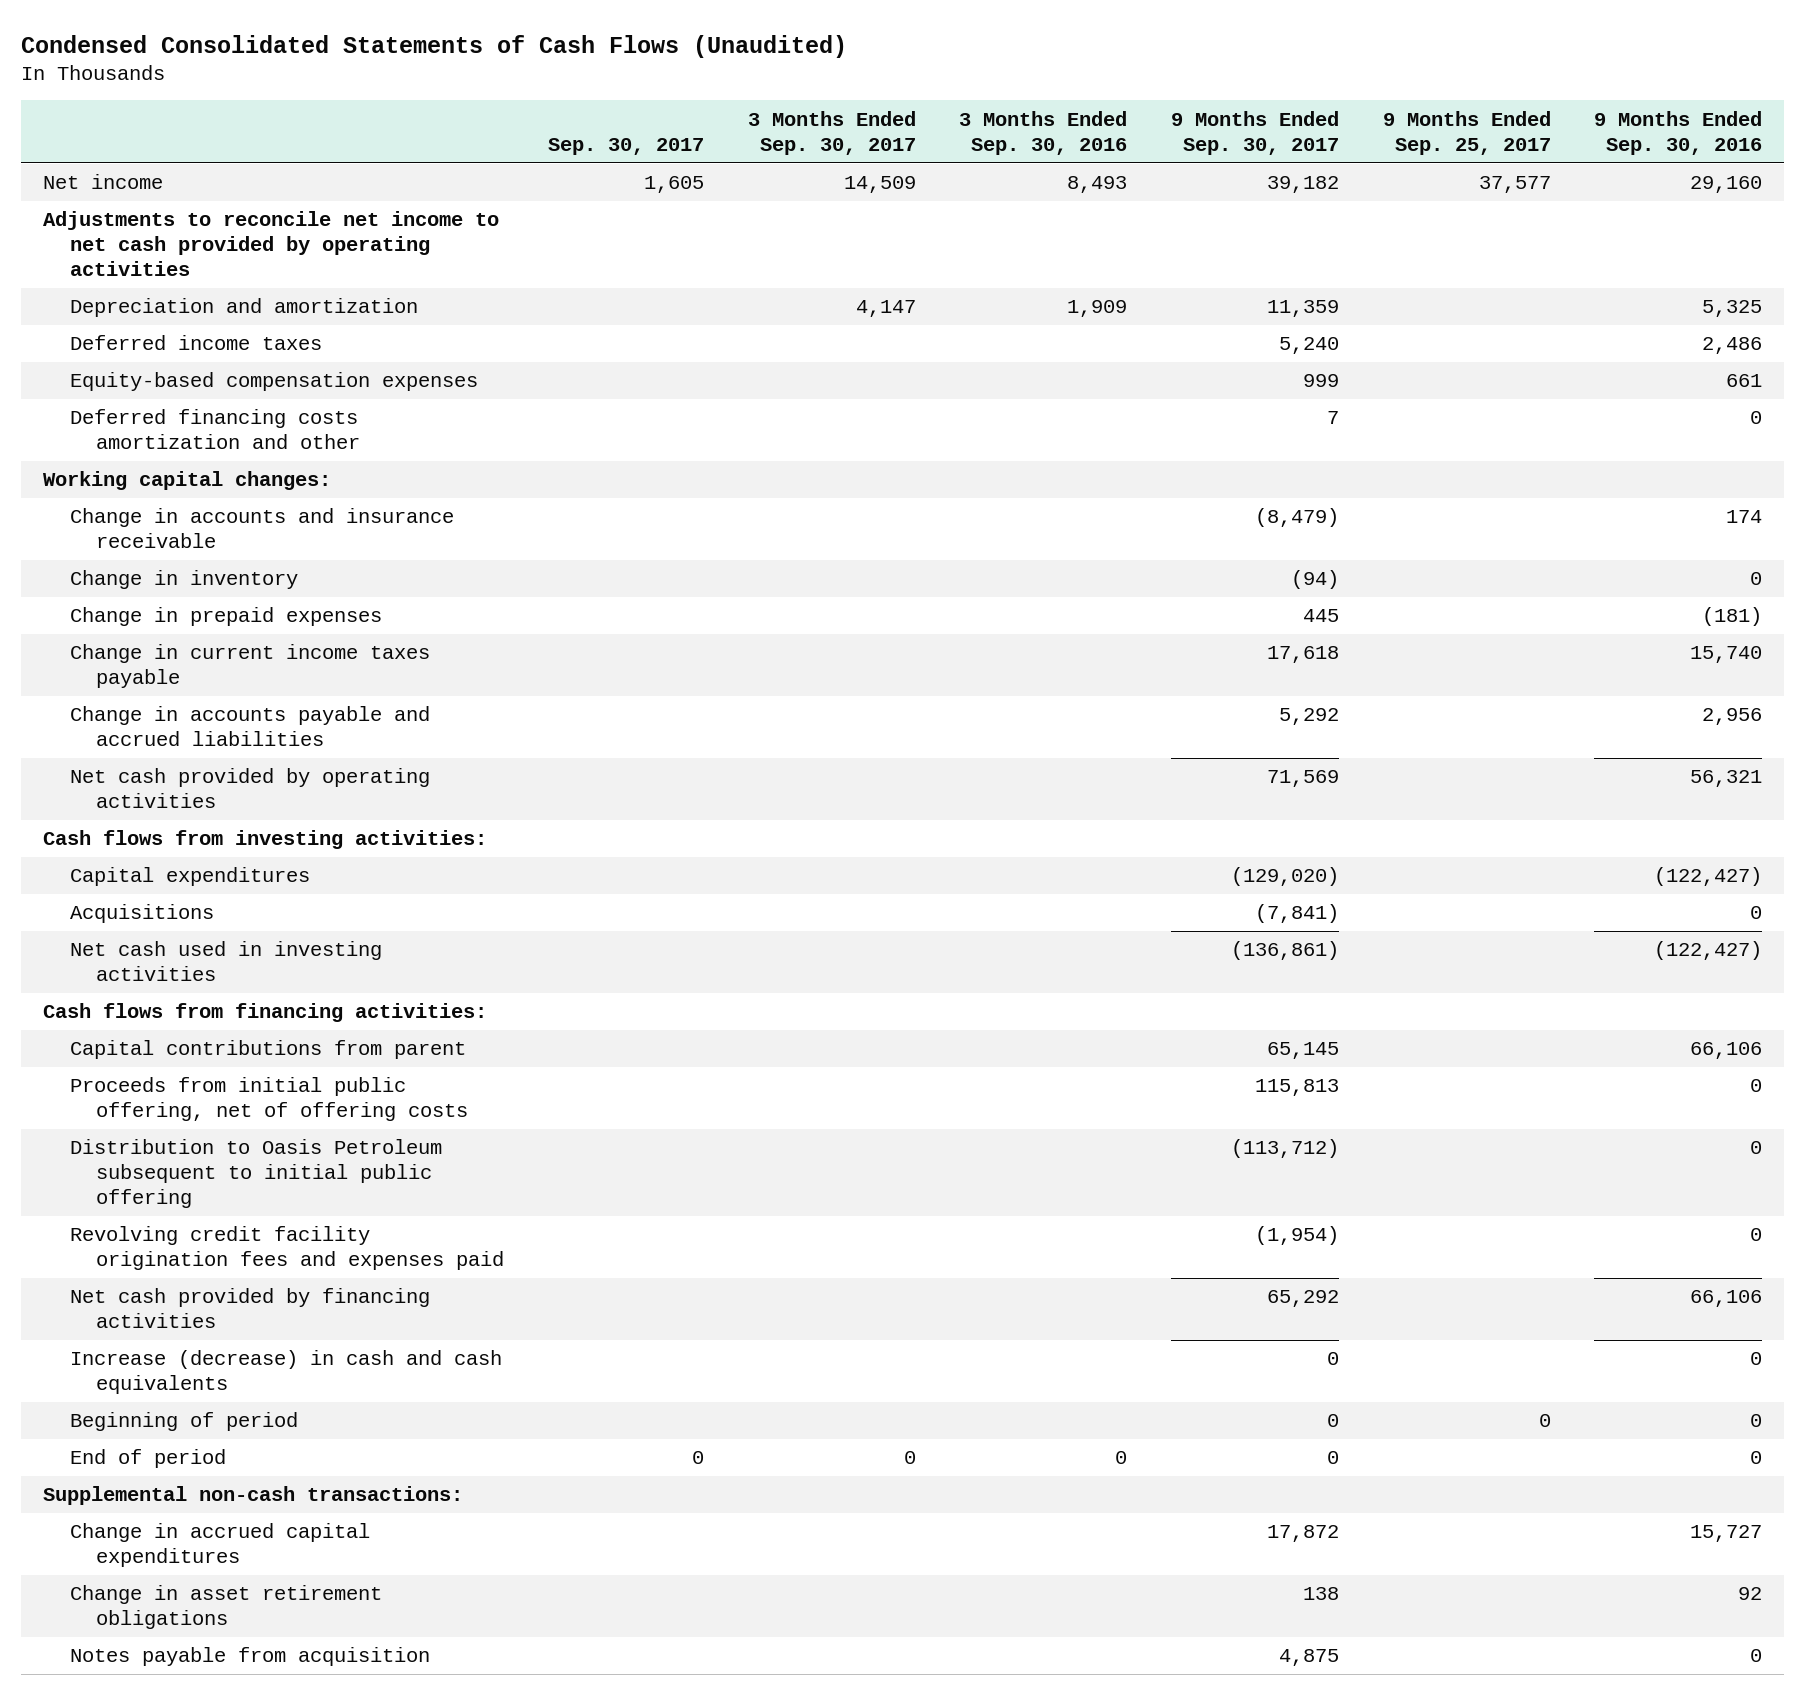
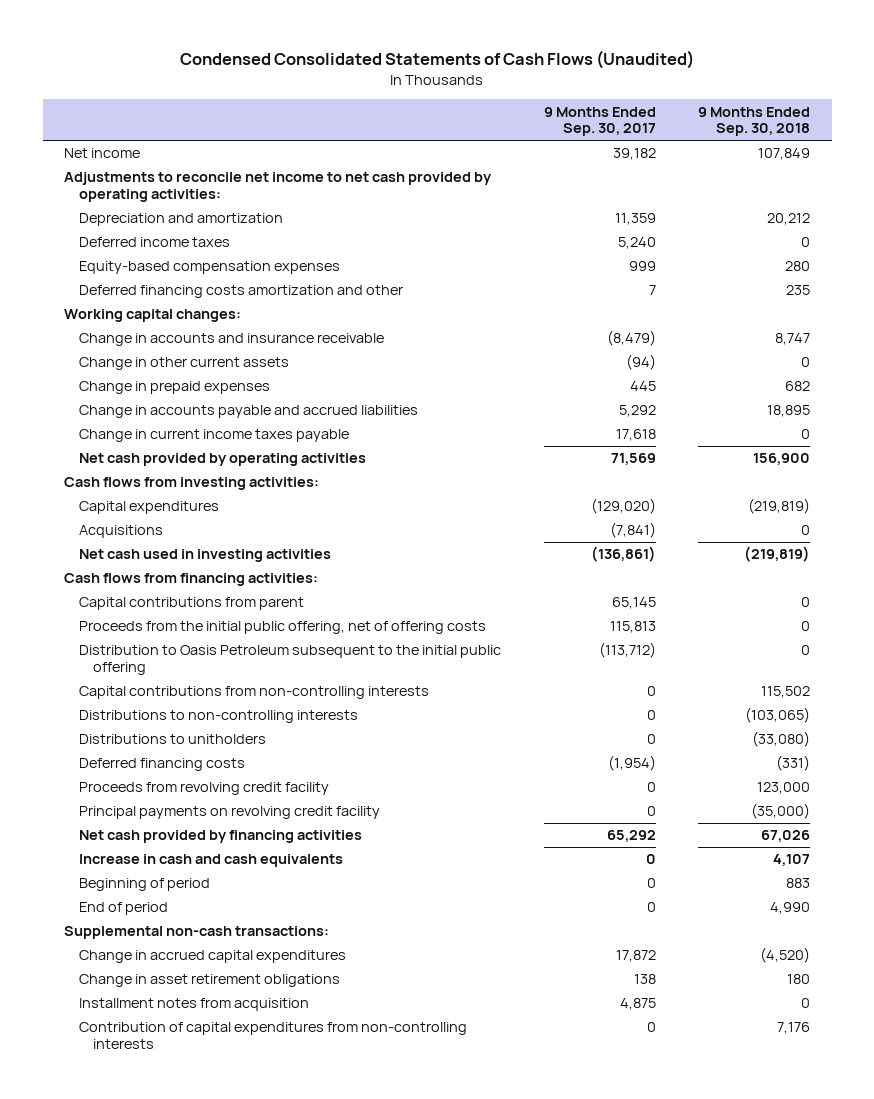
[547,137,704,155] Sep. 30, 2017 -> none
[747,110,916,155] 3 Months Ended Sep. 30, 2017 -> none
[959,110,1128,155] 3 Months Ended Sep. 30, 2016 -> none
[1382,110,1551,155] 9 Months Ended Sep. 25, 2017 -> none
[1594,110,1763,155] 9 Months Ended Sep. 30, 2016 -> none
none -> [698,106,811,137] 9 Months Ended Sep. 30, 2018
[43,211,500,277] Adjustments to reconcile net income to net cash provided by operating activities -> [64,172,493,203] Adjustments to reconcile net income to net cash provided by operating activities:
[69,570,298,590] Change in inventory -> none
none -> [78,357,289,371] Change in other current assets
[69,644,430,689] Change in current income taxes payable -> [78,429,349,443] Change in current income taxes payable
[69,1077,469,1122] Proceeds from initial public offering, net of offering costs -> [78,621,486,635] Proceeds from the initial public offering, net of offering costs
[69,1139,442,1209] Distribution to Oasis Petroleum subsequent to initial public offering -> [78,645,501,676] Distribution to Oasis Petroleum subsequent to the initial public offering
none -> [78,686,429,700] Capital contributions from non-controlling interests
none -> [78,710,358,724] Distributions to non-controlling interests
none -> [78,734,266,745] Distributions to unitholders
[69,1226,505,1271] Revolving credit facility origination fees and expenses paid -> [78,758,245,772] Deferred financing costs
none -> [78,782,329,796] Proceeds from revolving credit facility
none -> [78,806,380,820] Principal payments on revolving credit facility
[69,1350,502,1395] Increase (decrease) in cash and cash equivalents -> [78,854,343,868] Increase in cash and cash equivalents
[69,1647,430,1667] Notes payable from acquisition -> [78,998,309,1012] Installment notes from acquisition
none -> [78,1022,467,1050] Contribution of capital expenditures from non-controlling interests

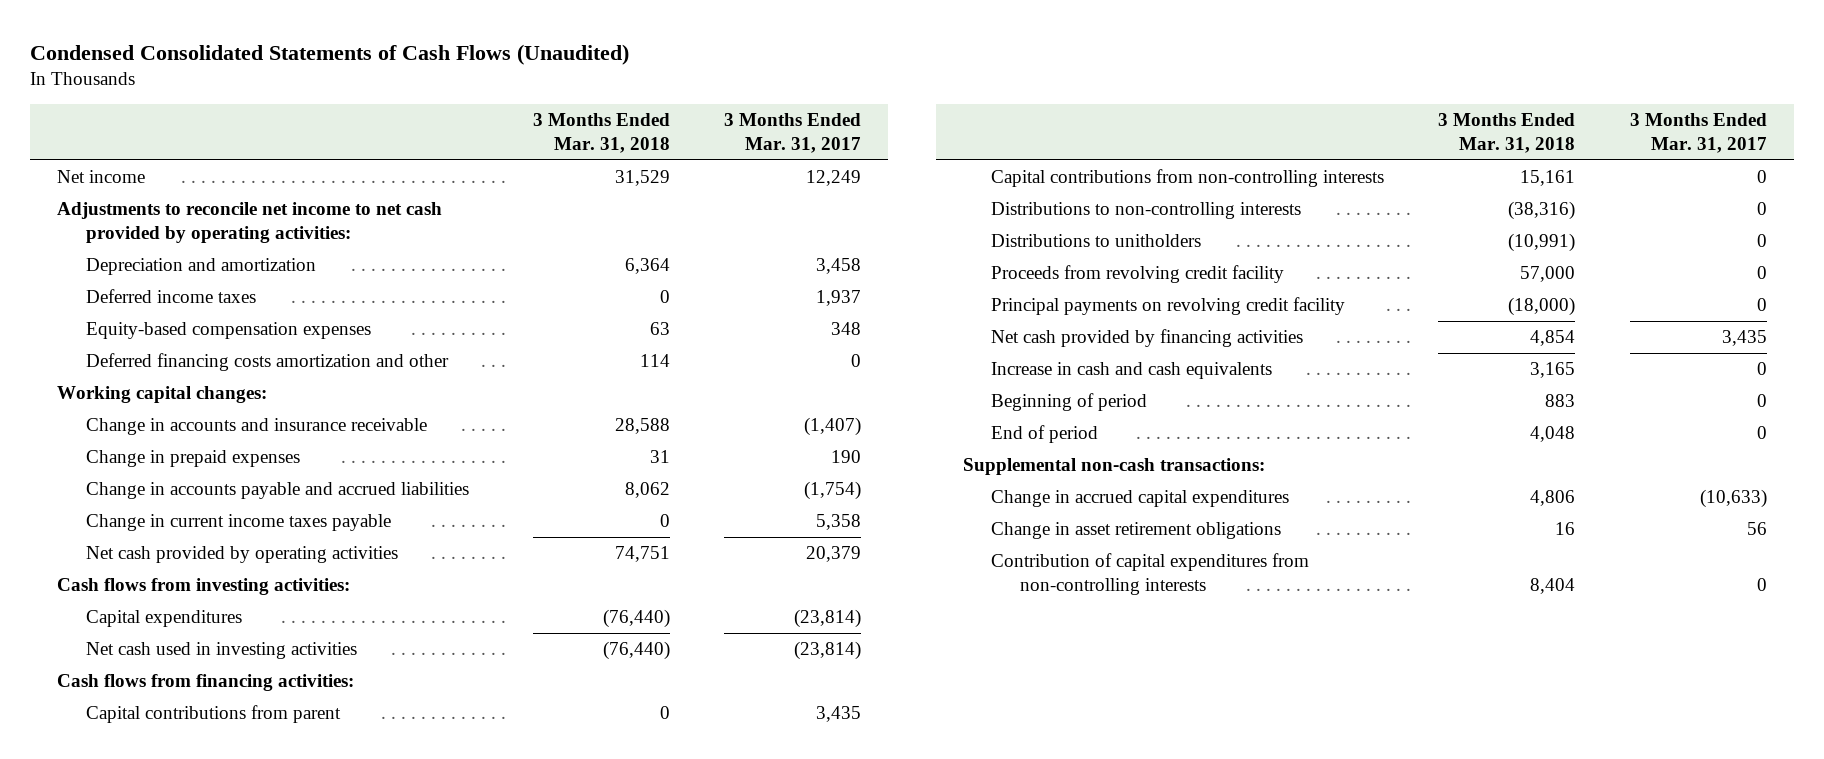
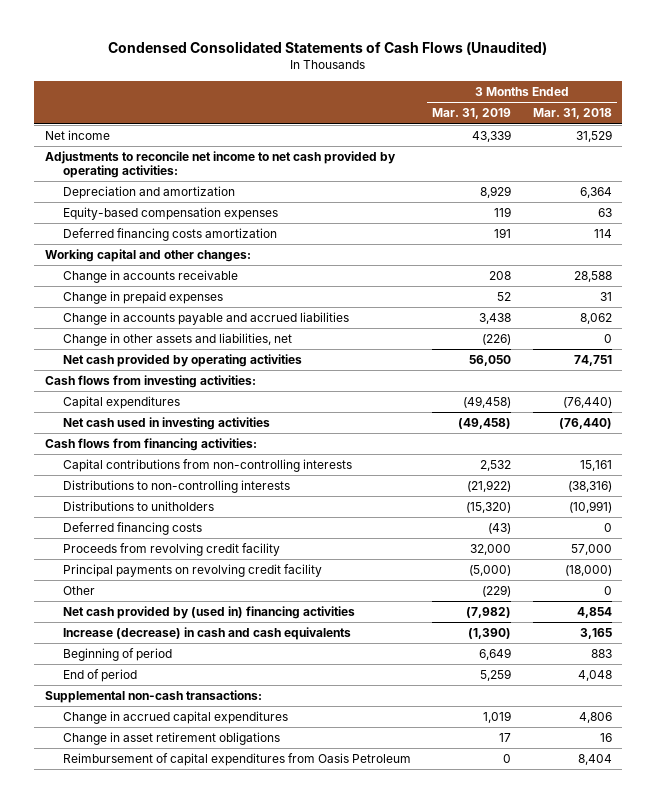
[724,113,862,153] 3 Months Ended Mar. 31, 2017 -> none
none -> [432,108,512,120] Mar. 31, 2019
[85,289,256,304] Deferred income taxes -> none
[85,353,449,372] Deferred financing costs amortization and other -> [63,227,278,241] Deferred financing costs amortization
[57,386,268,404] Working capital changes: -> [44,248,251,262] Working capital and other changes:
[85,418,427,436] Change in accounts and insurance receivable -> [63,269,239,283] Change in accounts receivable
[85,514,391,532] Change in current income taxes payable -> none
none -> [63,332,293,346] Change in other assets and liabilities, net
[85,705,341,724] Capital contributions from parent -> none
none -> [63,521,203,535] Deferred financing costs
none -> [63,585,96,595] Other
[991,329,1304,348] Net cash provided by financing activities -> [63,605,356,619] Net cash provided by (used in) financing activities
[991,362,1273,380] Increase in cash and cash equivalents -> [63,626,352,640] Increase (decrease) in cash and cash equivalents
[991,553,1310,595] Contribution of capital expenditures from non-controlling interests -> [63,752,412,766] Reimbursement of capital expenditures from Oasis Petroleum

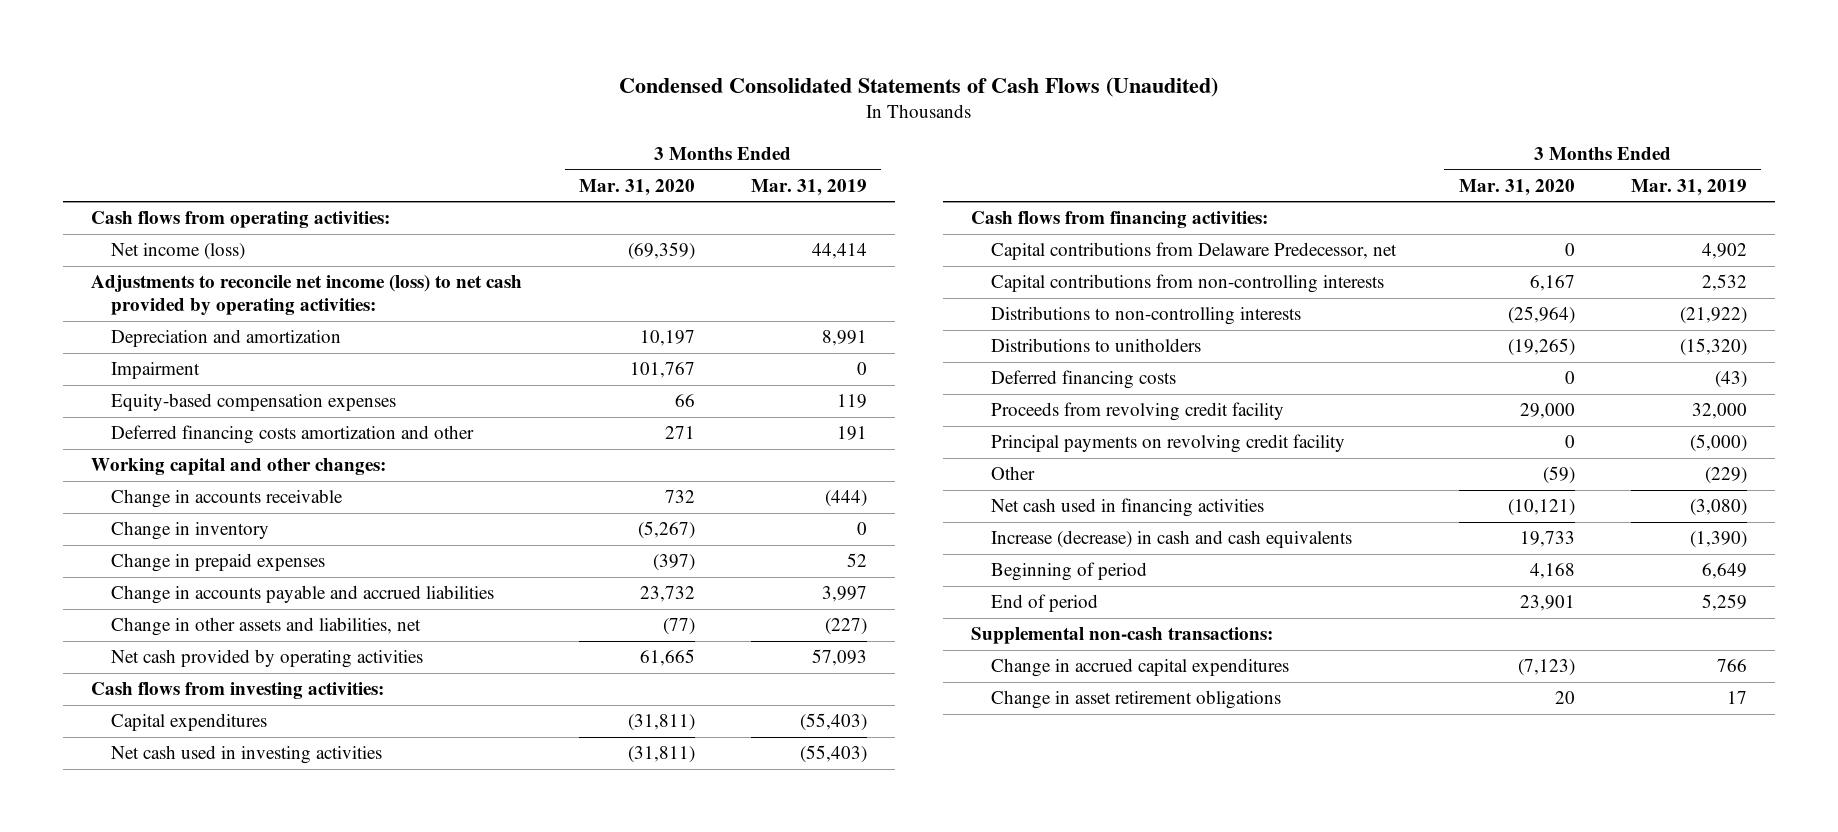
[532,108,612,120] Mar. 31, 2018 -> none
none -> [578,178,695,196] Mar. 31, 2020
none -> [91,211,391,229] Cash flows from operating activities:
[44,129,110,140] Net income -> [111,243,246,261] Net income (loss)
[472,129,512,142] 43,339 -> [812,243,868,260] 44,414
[44,150,396,178] Adjustments to reconcile net income to net cash provided by operating activities: -> [91,275,523,316] Adjustments to reconcile net income (loss) to net cash provided by operating activities:
[480,185,512,198] 8,929 -> [822,330,868,347] 8,991
none -> [111,362,201,380] Impairment
[63,227,278,241] Deferred financing costs amortization -> [111,425,475,445] Deferred financing costs amortization and other
[489,270,512,280] 208 -> [825,490,868,508] (444)
none -> [111,521,270,541] Change in inventory
[479,312,512,324] 3,438 -> [822,586,868,603] 3,997
[482,333,512,345] (226) -> [825,618,868,636] (227)
[469,354,512,366] 56,050 -> [812,649,868,667] 57,093
[463,395,512,408] (49,458) -> [800,713,868,732] (55,403)
[458,417,512,429] (49,458) -> [800,745,868,764] (55,403)
none -> [990,242,1397,261] Capital contributions from Delaware Predecessor, net
[63,605,356,619] Net cash provided by (used in) financing activities -> [990,498,1264,518] Net cash used in financing activities
[466,606,512,618] (7,982) -> [1689,499,1747,517] (3,080)
[483,710,512,723] 1,019 -> [1716,659,1747,673] 766
[63,752,412,766] Reimbursement of capital expenditures from Oasis Petroleum -> none

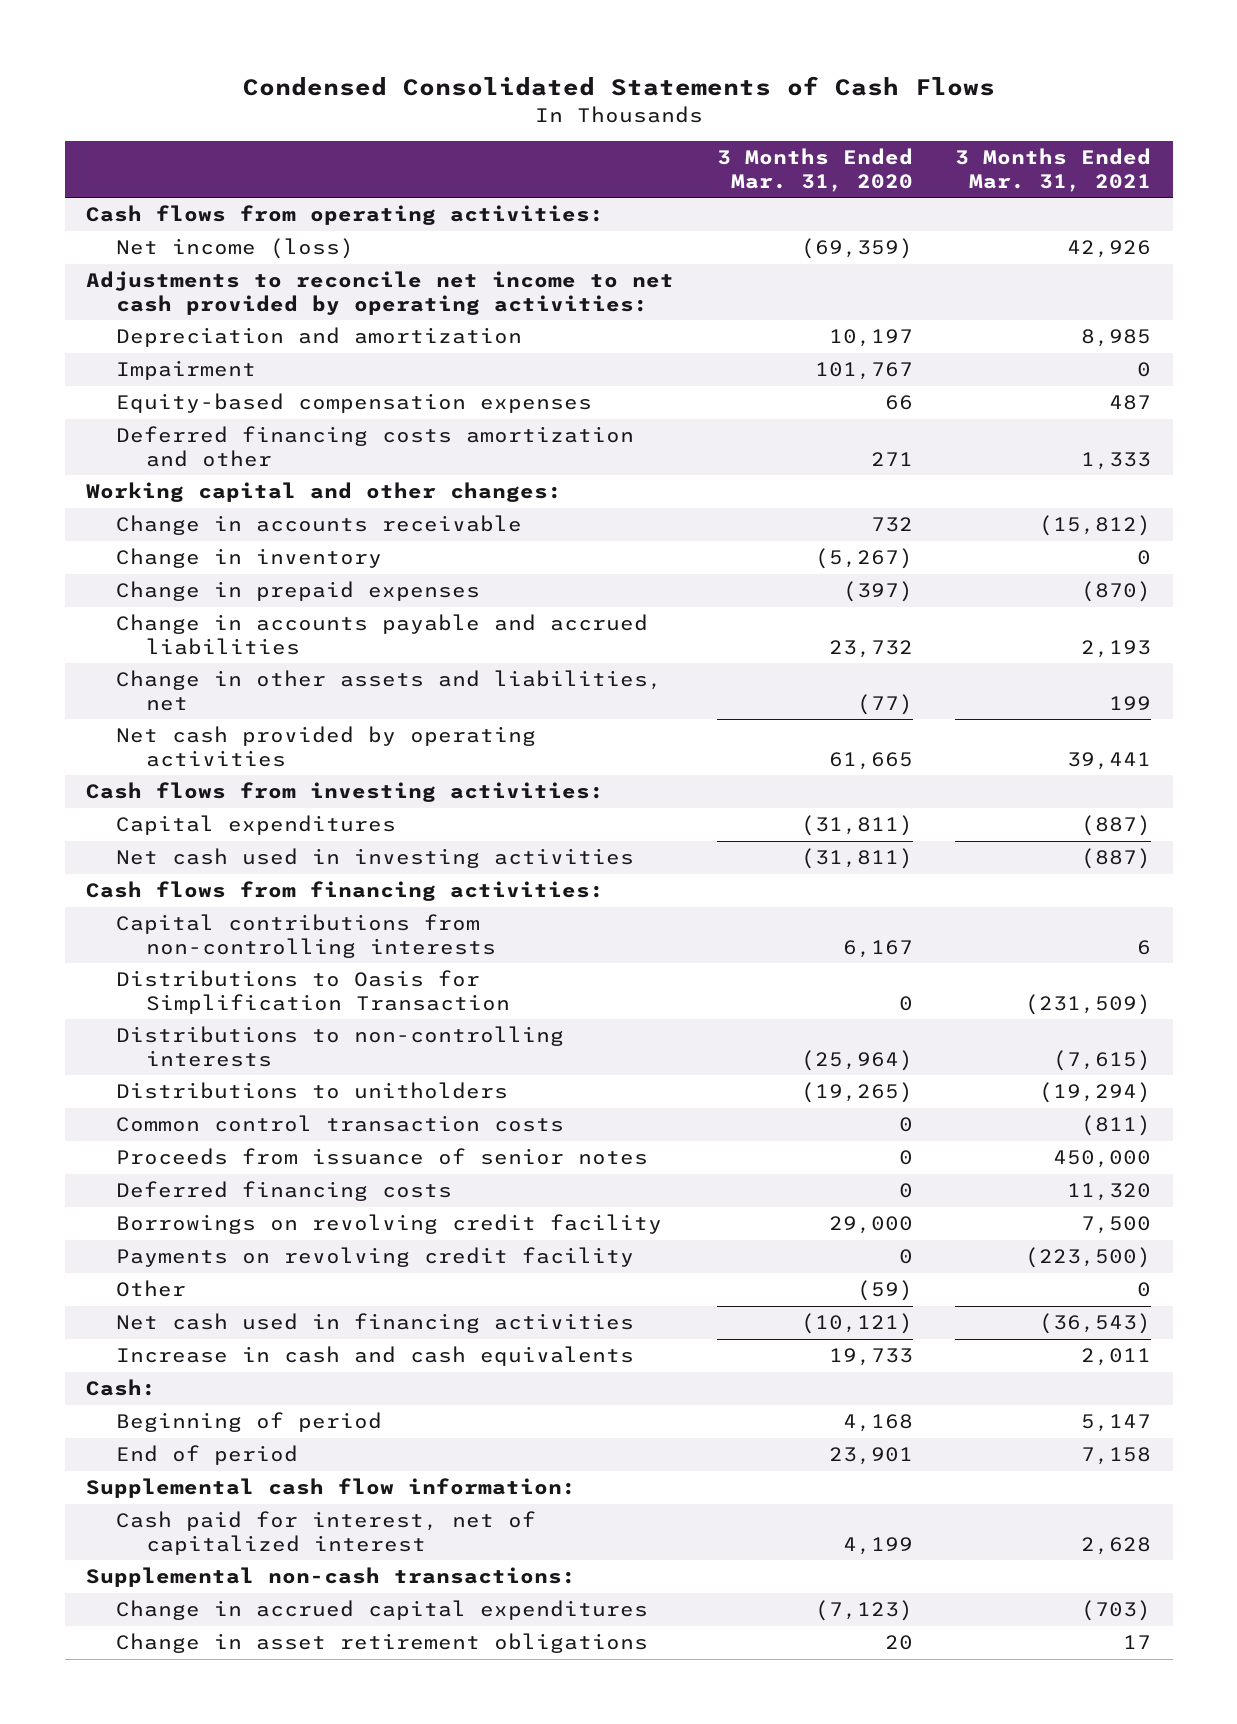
[619,76,1219,97] Condensed Consolidated Statements of Cash Flows (Unaudited) -> [242,76,995,97] Condensed Consolidated Statements of Cash Flows
[751,178,868,196] Mar. 31, 2019 -> none
none -> [955,148,1152,192] 3 Months Ended Mar. 31, 2021
[91,275,523,316] Adjustments to reconcile net income (loss) to net cash provided by operating activities: -> [85,271,674,315] Adjustments to reconcile net income to net cash provided by operating activities:
[990,242,1397,261] Capital contributions from Delaware Predecessor, net -> none
none -> [116,970,511,1014] Distributions to Oasis for Simplification Transaction
none -> [116,1115,565,1133] Common control transaction costs
none -> [116,1148,649,1166] Proceeds from issuance of senior notes
[990,402,1284,422] Proceeds from revolving credit facility -> [116,1214,663,1235] Borrowings on revolving credit facility
[990,434,1345,454] Principal payments on revolving credit facility -> [116,1247,635,1268] Payments on revolving credit facility
[990,530,1352,549] Increase (decrease) in cash and cash equivalents -> [116,1346,635,1367] Increase in cash and cash equivalents
none -> [85,1379,156,1397] Cash:
none -> [85,1478,576,1499] Supplemental cash flow information:
none -> [116,1511,537,1555] Cash paid for interest, net of capitalized interest

